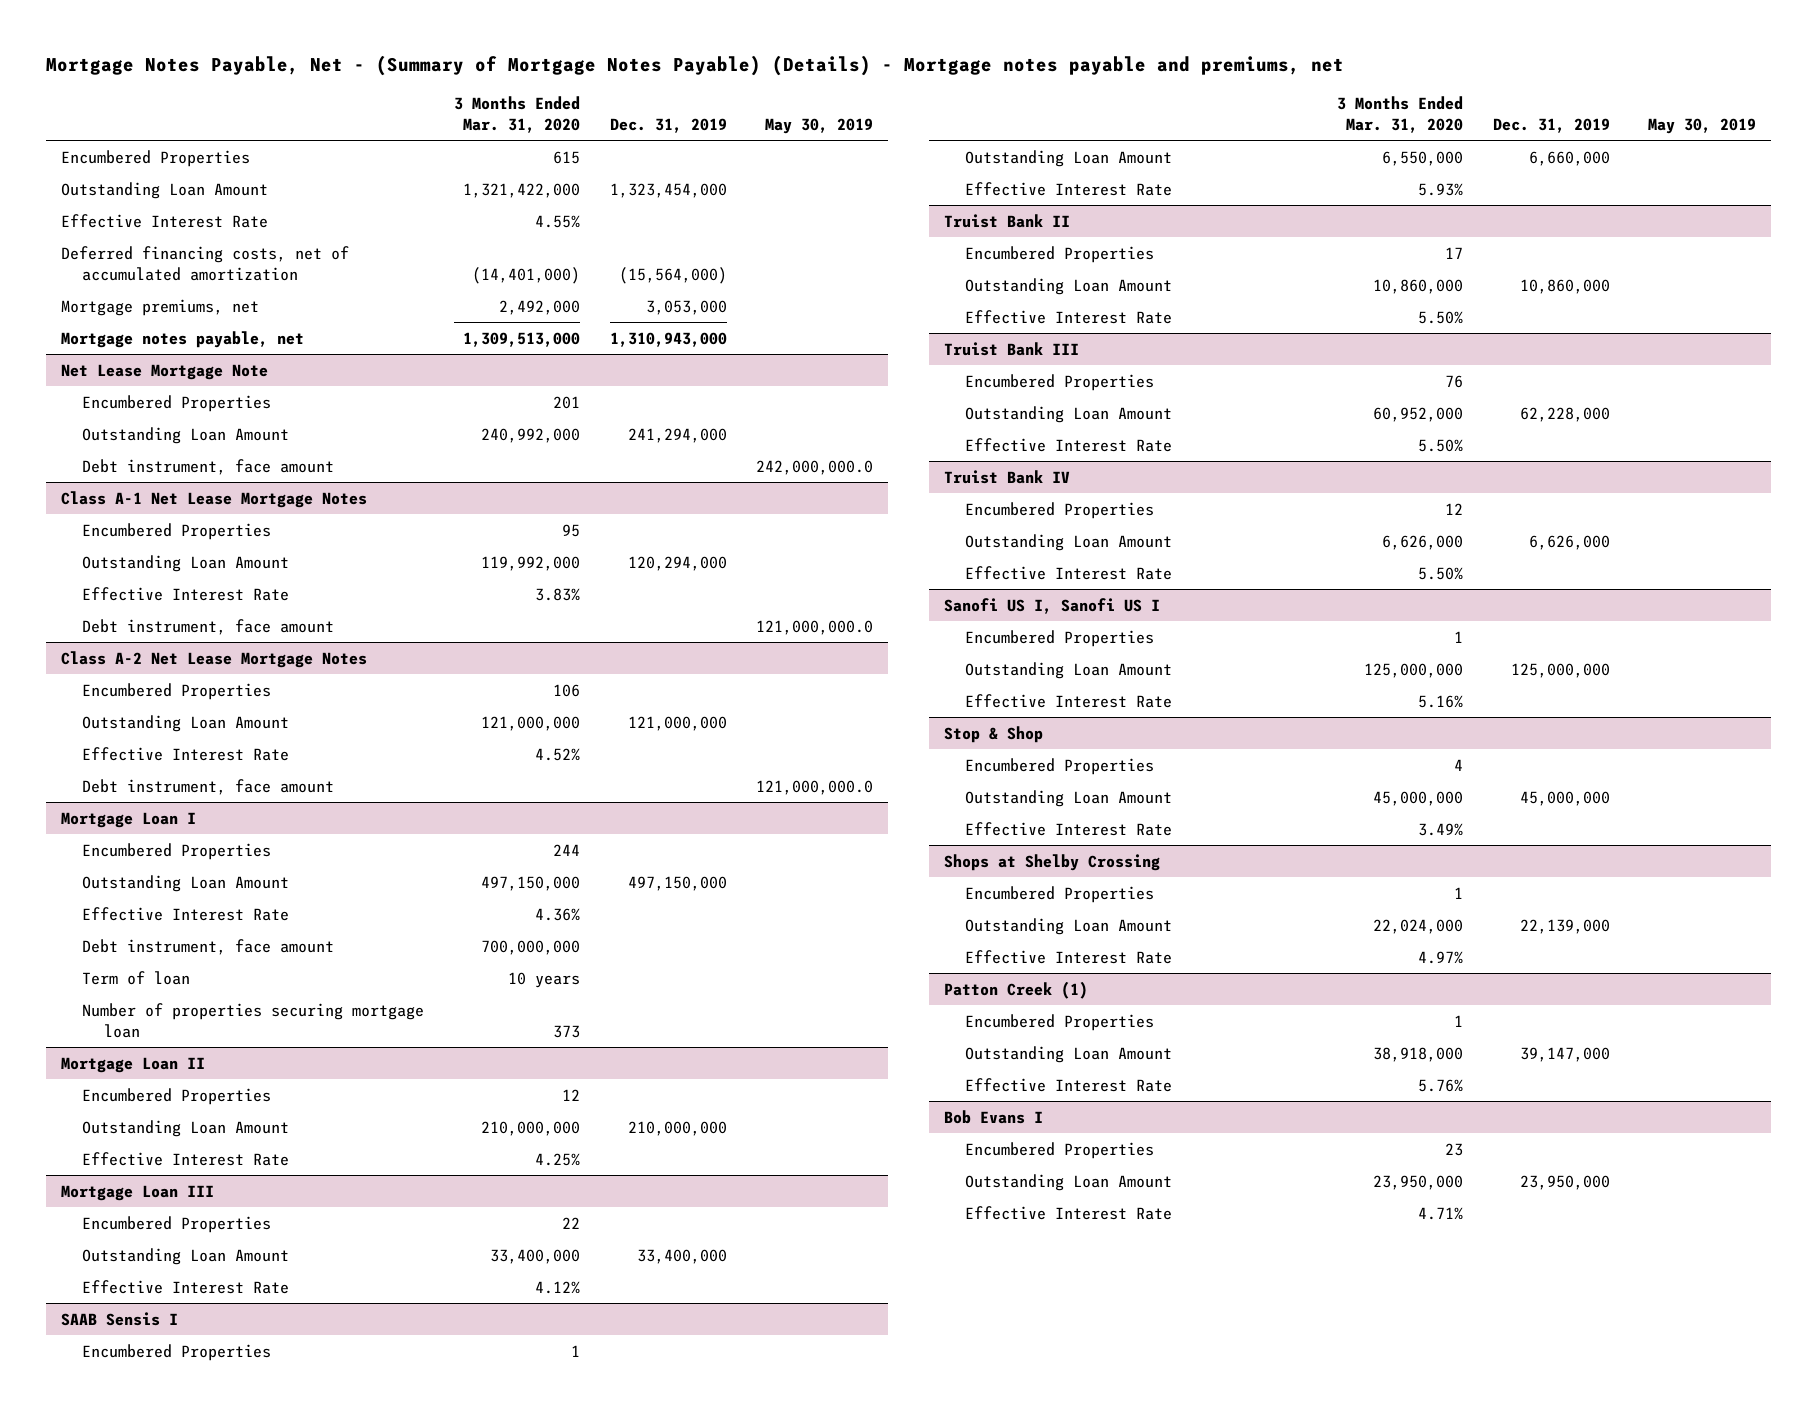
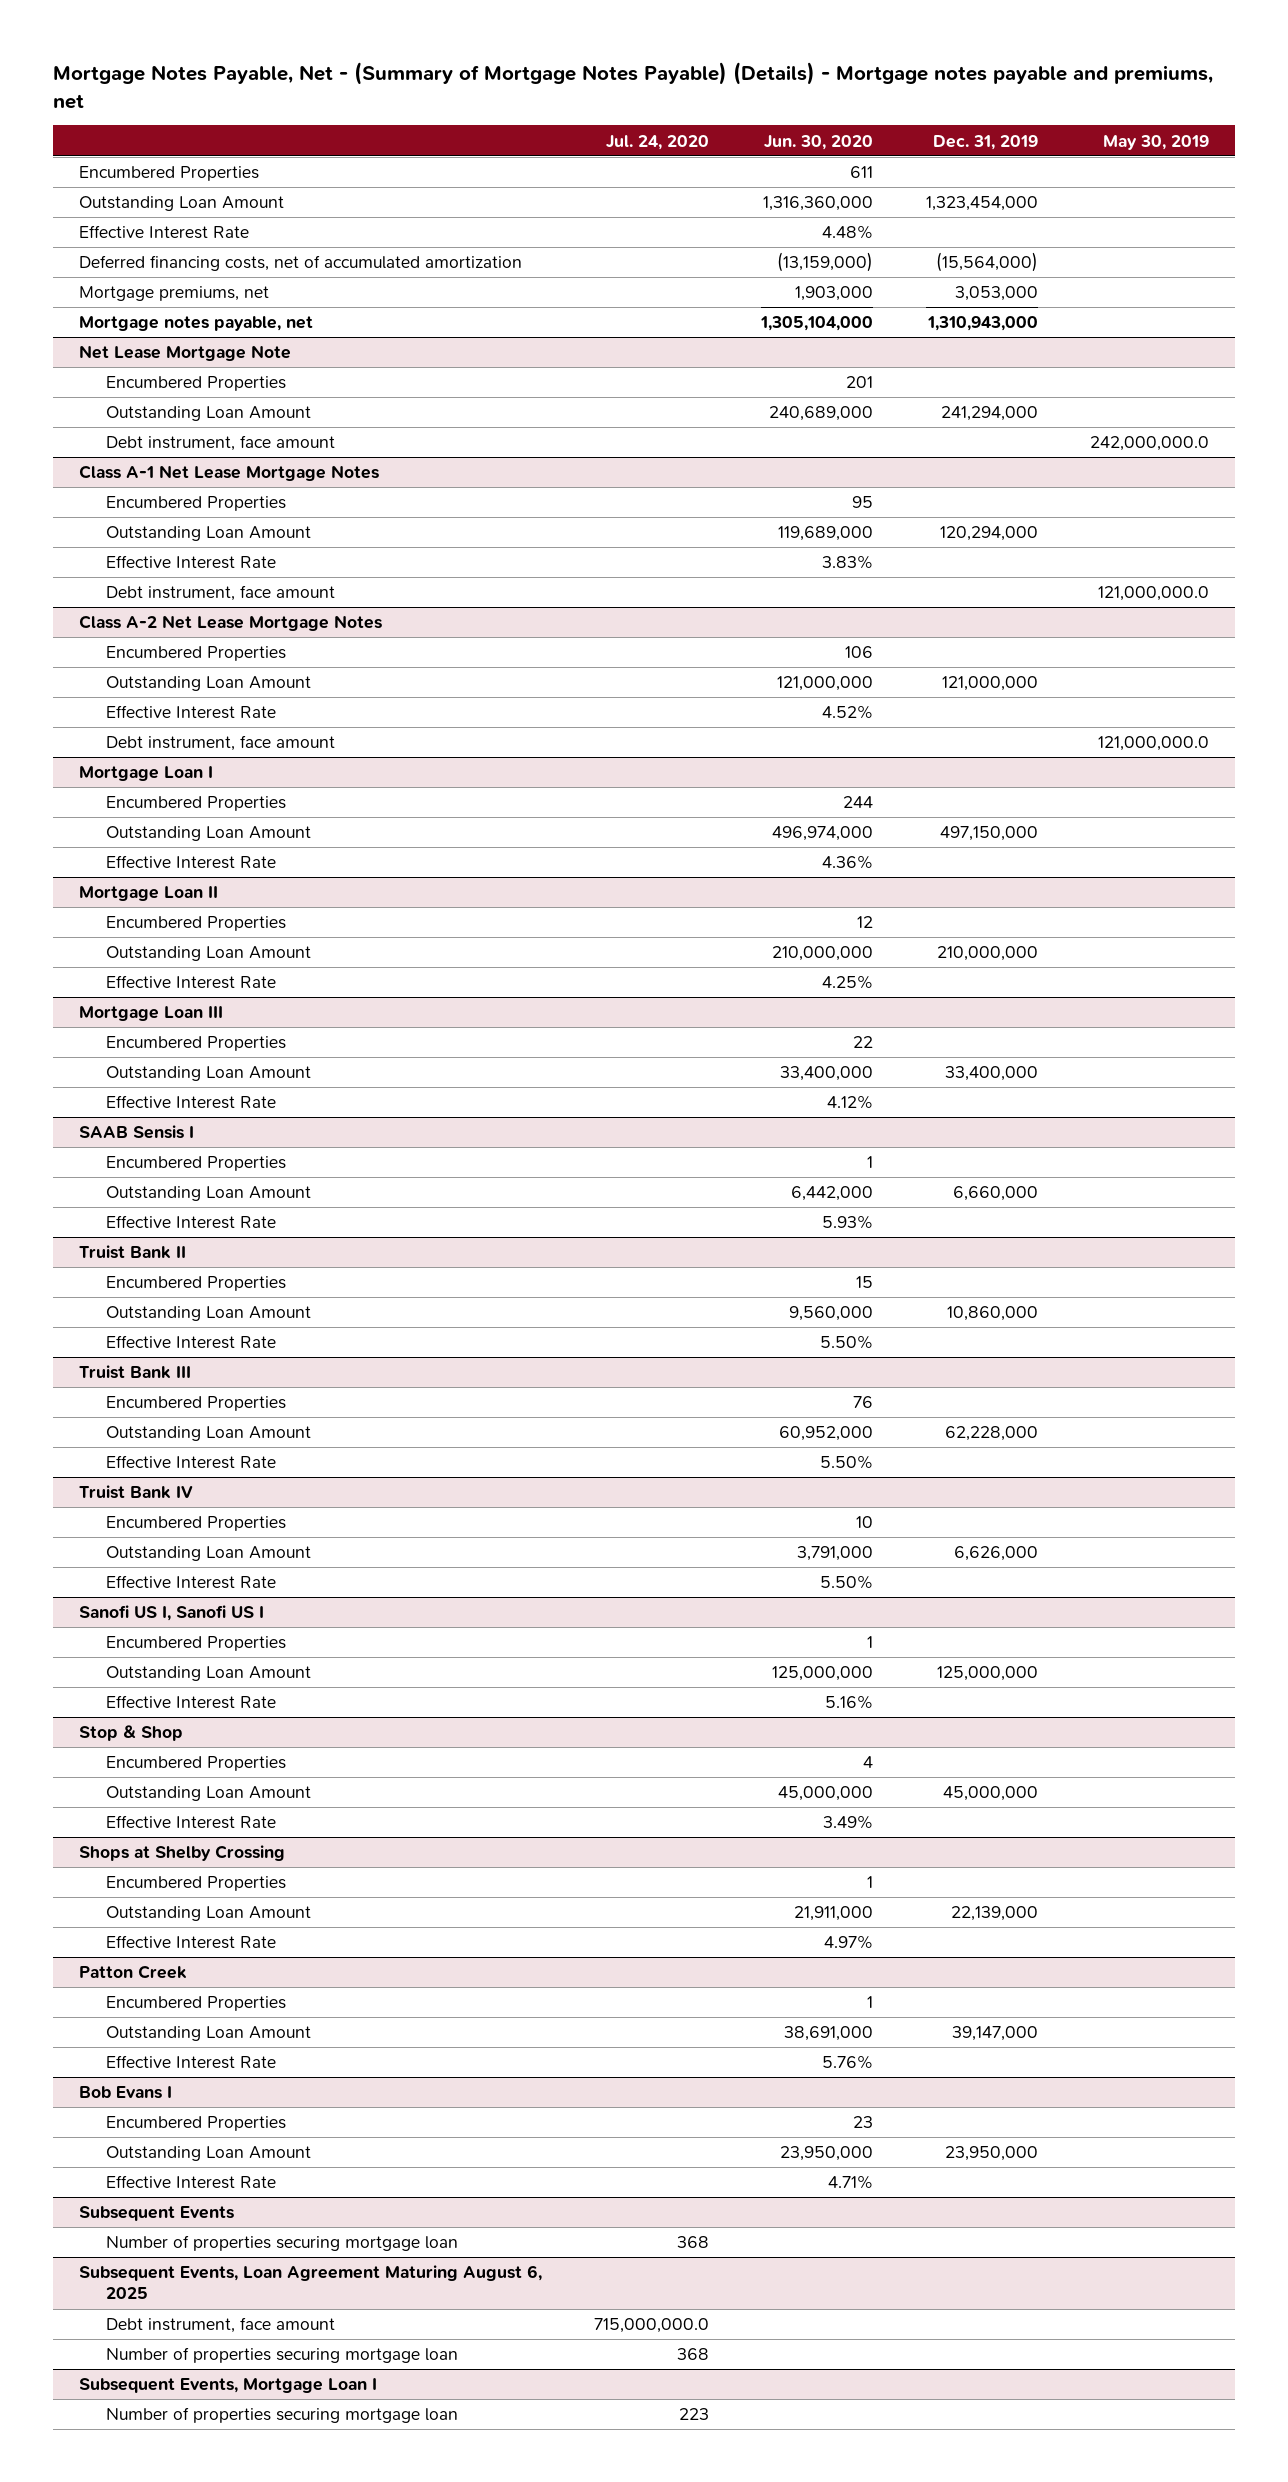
[453,95,580,133] 3 Months Ended Mar. 31, 2020 -> none
none -> [606,134,710,150] Jul. 24, 2020
none -> [764,134,874,150] Jun. 30, 2020
[82,938,335,955] Debt instrument, face amount -> none
[82,970,191,985] Term of loan -> none
[82,1002,425,1038] Number of properties securing mortgage loan -> none
[943,980,1088,999] Patton Creek (1) -> [78,1965,187,1980] Patton Creek
none -> [78,2206,234,2222] Subsequent Events
none -> [105,2235,458,2252] Number of properties securing mortgage loan
none -> [78,2265,542,2300] Subsequent Events, Loan Agreement Maturing August 6, 2025
none -> [105,2317,335,2334] Debt instrument, face amount
none -> [105,2347,458,2364] Number of properties securing mortgage loan
none -> [78,2378,377,2394] Subsequent Events, Mortgage Loan I
none -> [105,2407,458,2424] Number of properties securing mortgage loan

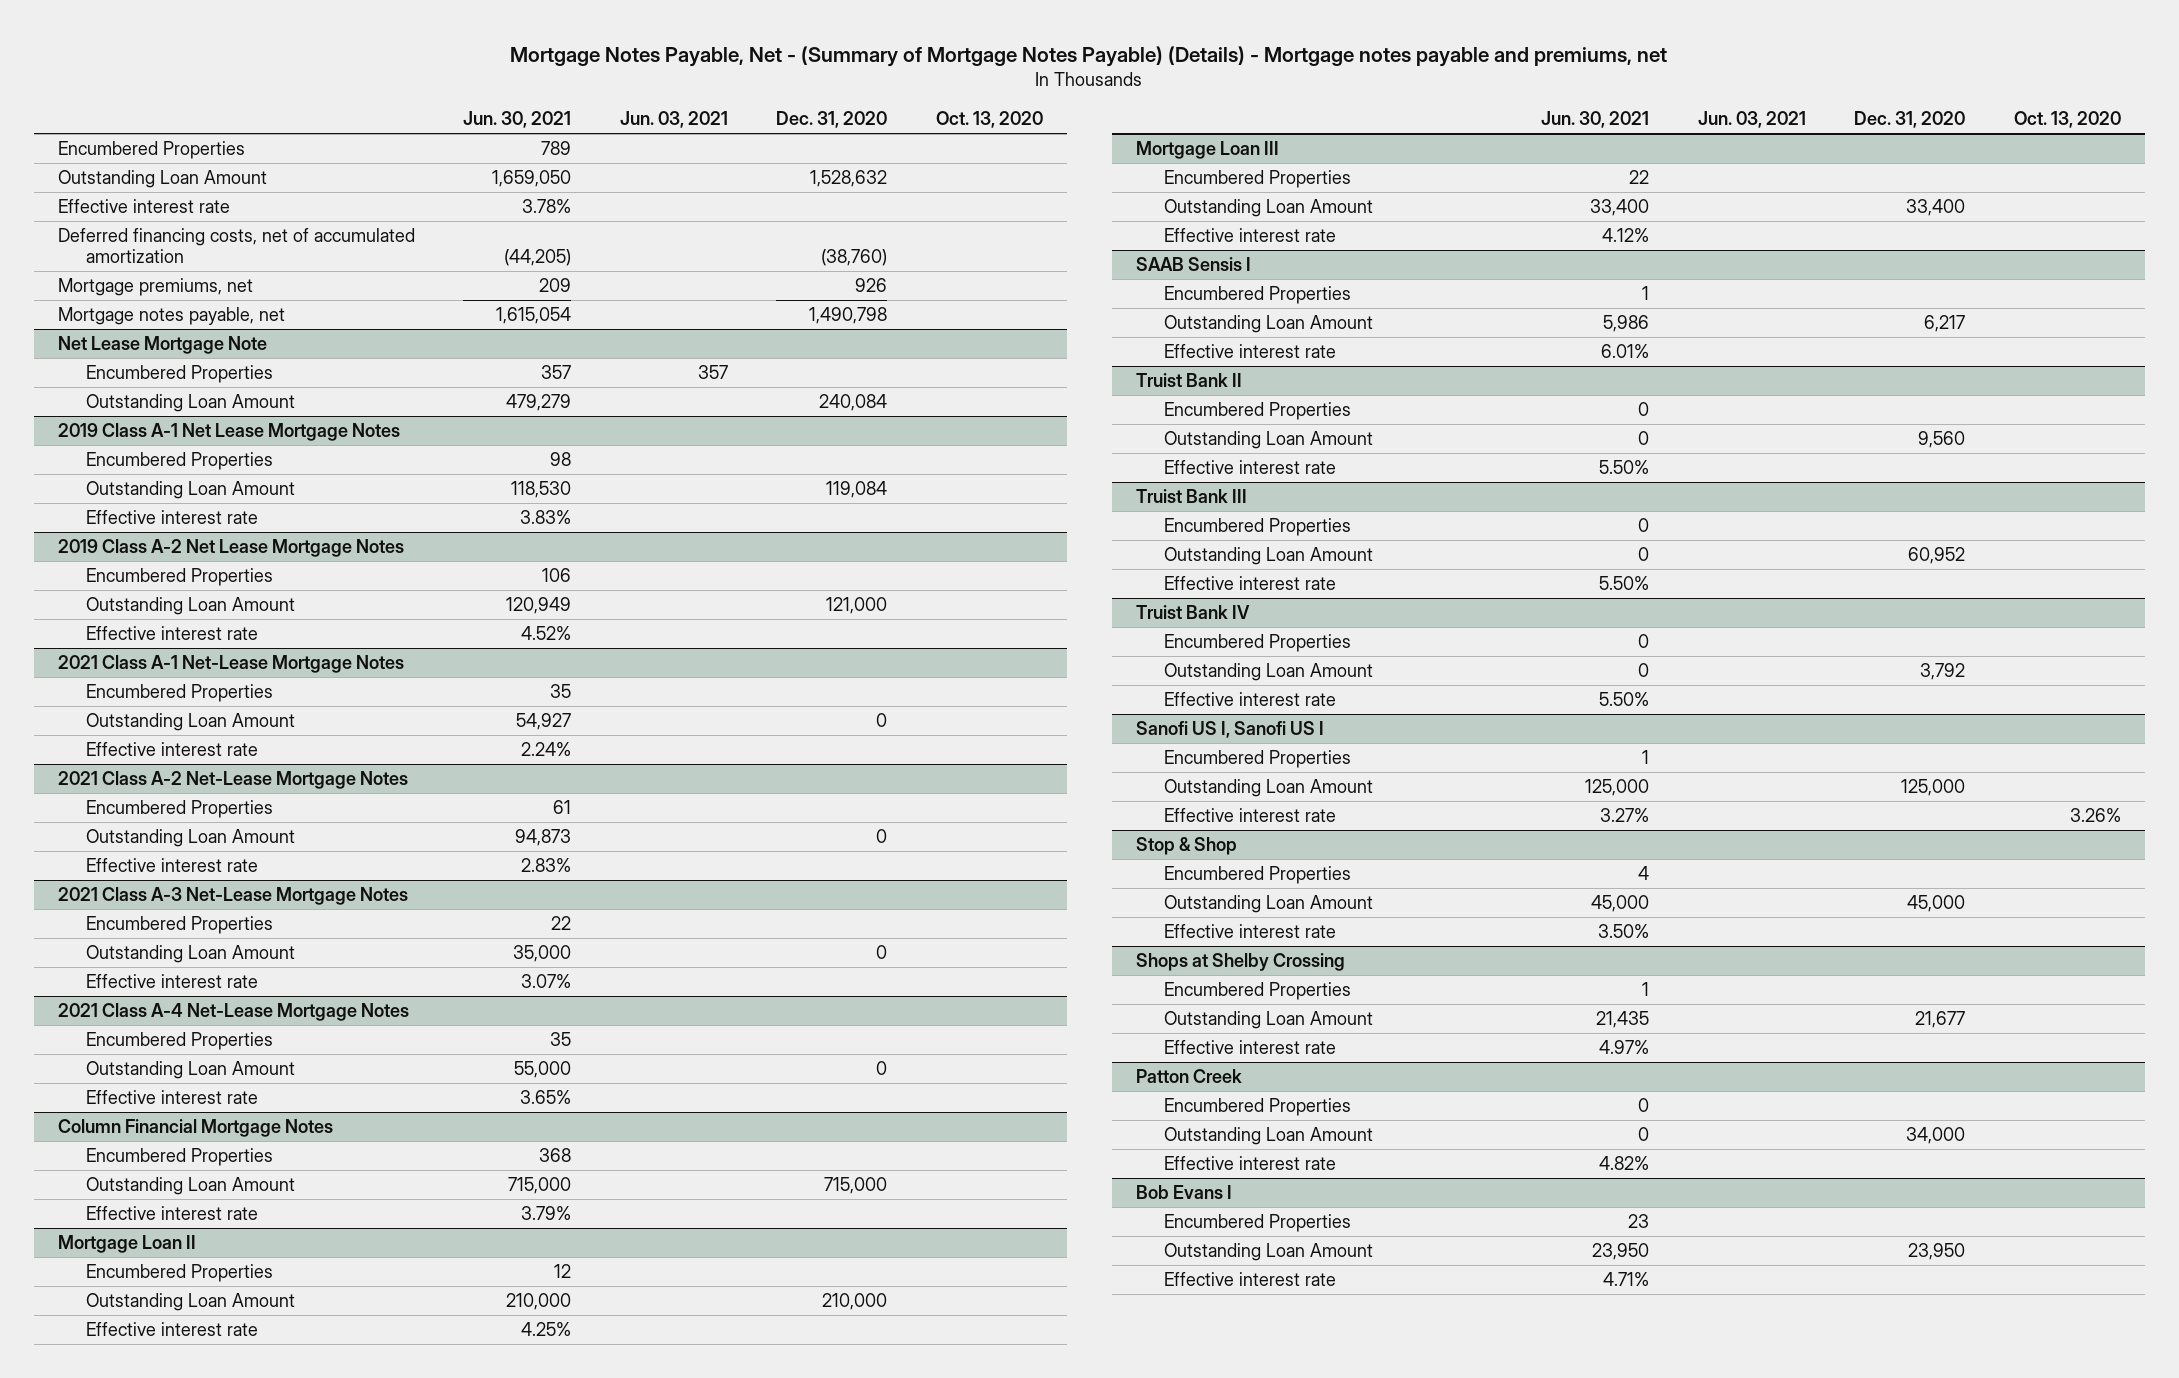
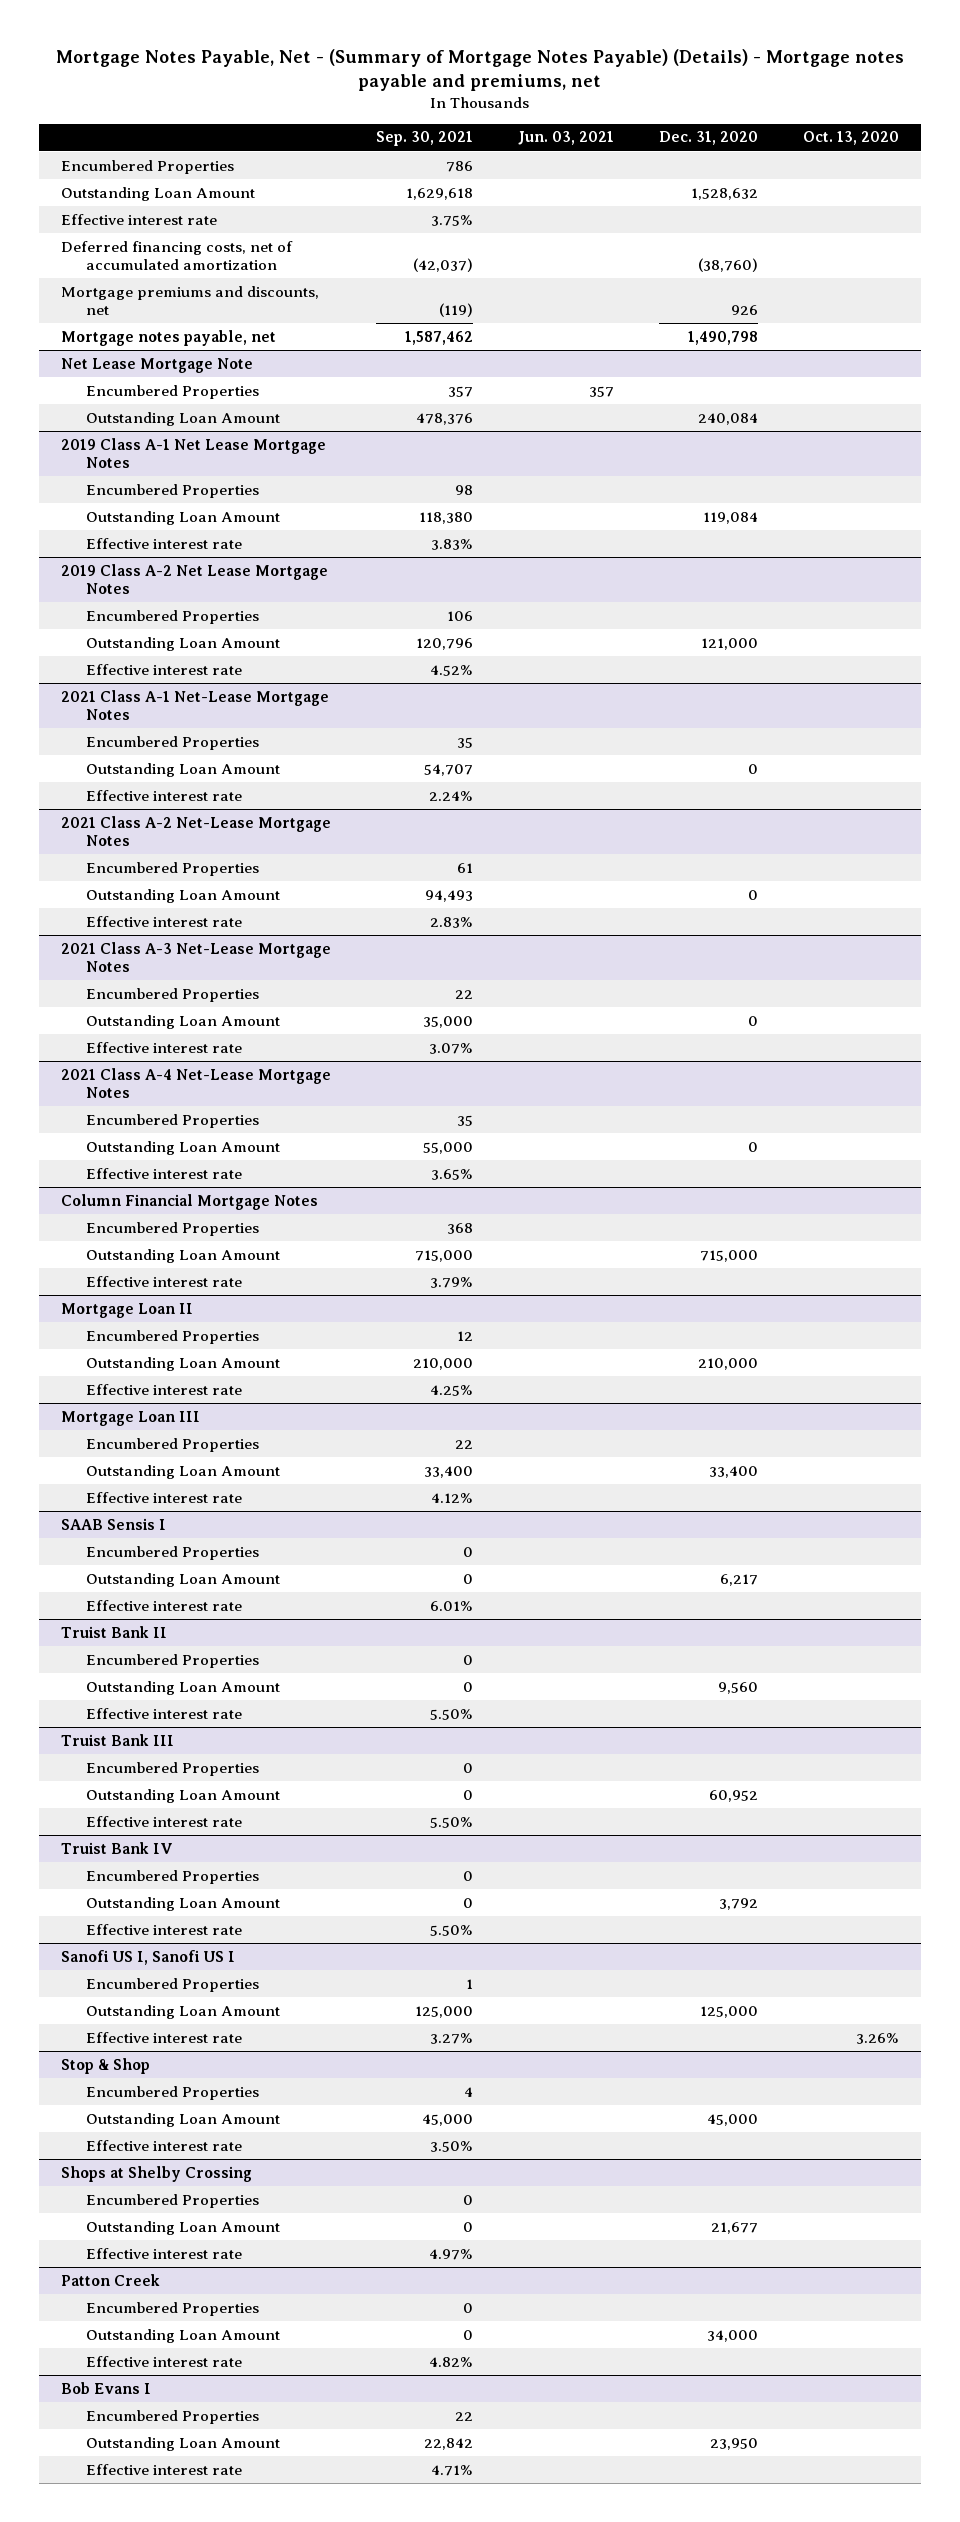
[463,111,572,129] Jun. 30, 2021 -> none
none -> [375,131,473,147] Sep. 30, 2021
[58,278,254,297] Mortgage premiums, net -> [61,285,320,316] Mortgage premiums and discounts, net

